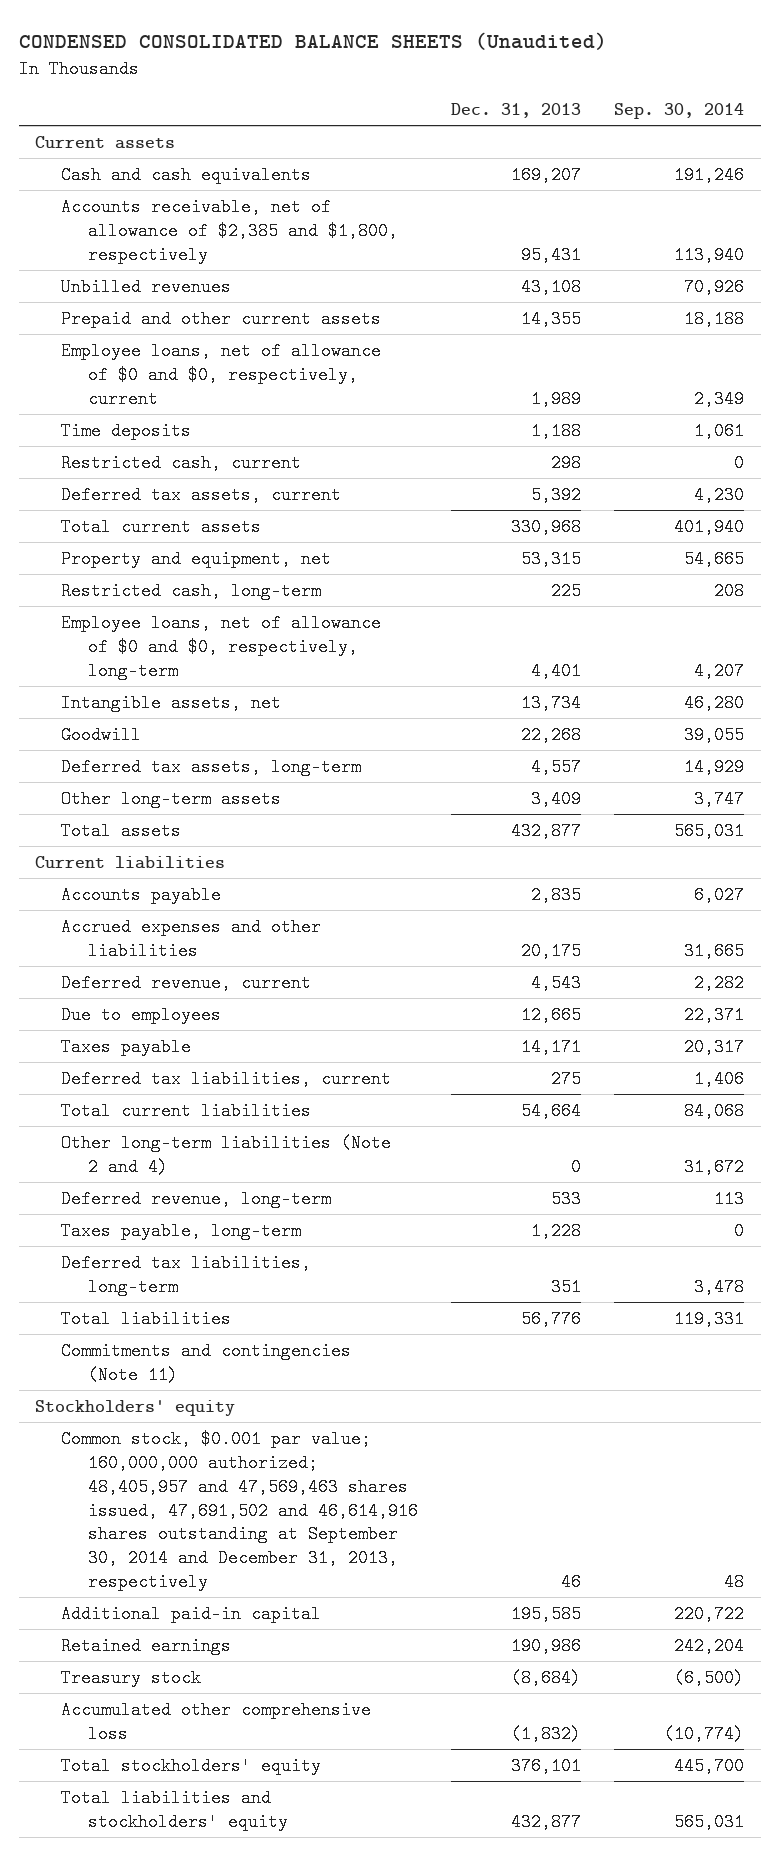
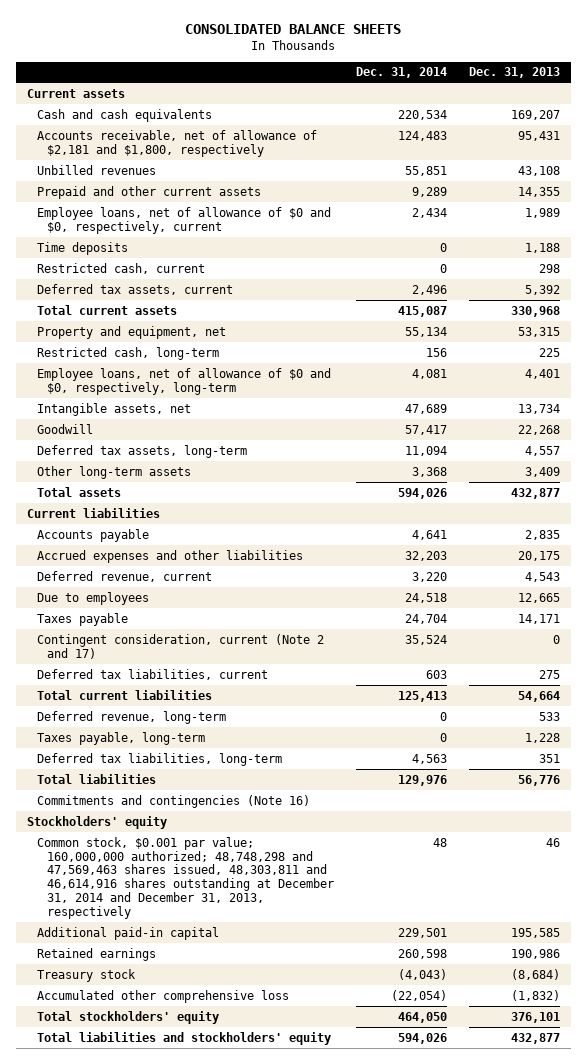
[18,32,607,51] CONDENSED CONSOLIDATED BALANCE SHEETS (Unaudited) -> [185,23,402,34] CONSOLIDATED BALANCE SHEETS
[613,102,744,119] Sep. 30, 2014 -> none
none -> [355,67,447,79] Dec. 31, 2014
[61,197,398,264] Accounts receivable, net of allowance of $2,385 and $1,800, respectively -> [36,129,317,157] Accounts receivable, net of allowance of $2,181 and $1,800, respectively
none -> [36,633,324,659] Contingent consideration, current (Note 2 and 17)
[61,1133,392,1176] Other long-term liabilities (Note 2 and 4) -> none
[61,1341,352,1384] Commitments and contingencies (Note 11) -> [36,794,310,808] Commitments and contingencies (Note 16)
[61,1429,418,1592] Common stock, $0.001 par value; 160,000,000 authorized; 48,405,957 and 47,569,463 shares issued, 47,691,502 and 46,614,916 shares outstanding at September 30, 2014 and December 31, 2013, respectively -> [36,836,334,919] Common stock, $0.001 par value; 160,000,000 authorized; 48,748,298 and 47,569,463 shares issued, 48,303,811 and 46,614,916 shares outstanding at December 31, 2014 and December 31, 2013, respectively

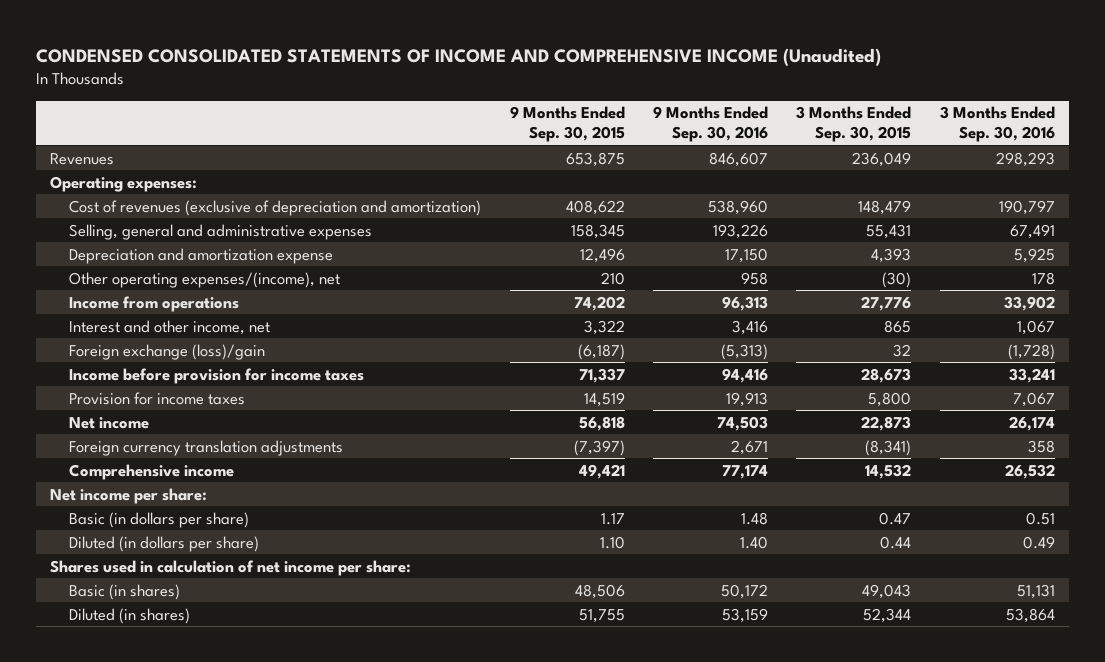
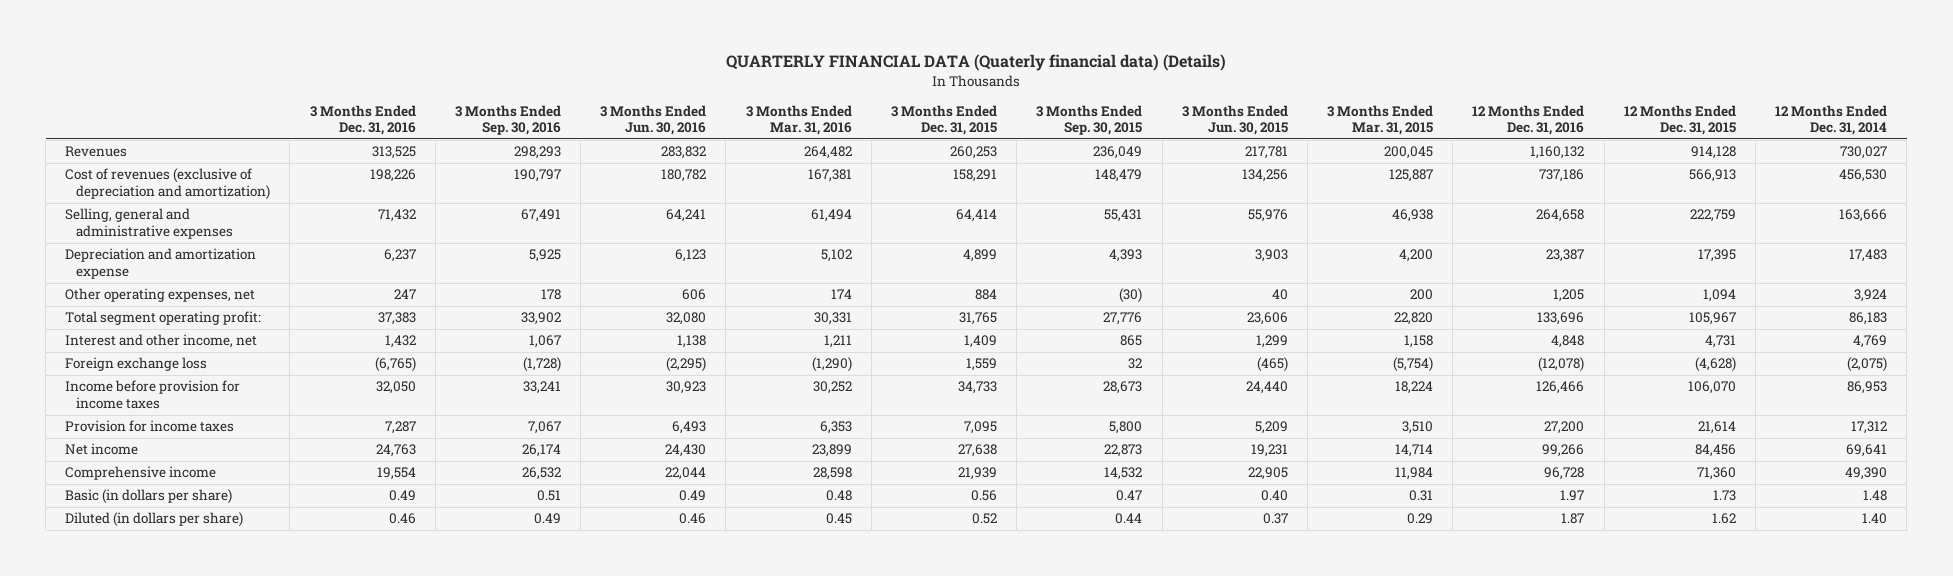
[35,47,881,66] CONDENSED CONSOLIDATED STATEMENTS OF INCOME AND COMPREHENSIVE INCOME (Unaudited) -> [726,53,1227,71] QUARTERLY FINANCIAL DATA (Quaterly financial data) (Details)
[509,106,625,143] 9 Months Ended Sep. 30, 2015 -> none
[652,106,768,143] 9 Months Ended Sep. 30, 2016 -> none
none -> [309,104,416,136] 3 Months Ended Dec. 31, 2016
none -> [600,104,707,136] 3 Months Ended Jun. 30, 2016
none -> [745,104,852,136] 3 Months Ended Mar. 31, 2016
none -> [891,104,998,136] 3 Months Ended Dec. 31, 2015
none -> [1181,104,1288,136] 3 Months Ended Jun. 30, 2015
none -> [1327,104,1434,136] 3 Months Ended Mar. 31, 2015
none -> [1472,104,1585,136] 12 Months Ended Dec. 31, 2016
none -> [1623,104,1736,136] 12 Months Ended Dec. 31, 2015
none -> [1775,104,1888,136] 12 Months Ended Dec. 31, 2014
[49,175,197,192] Operating expenses: -> none
[69,271,341,288] Other operating expenses/(income), net -> [65,288,256,303] Other operating expenses, net
[69,295,240,312] Income from operations -> [65,311,262,326] Total segment operating profit:
[69,343,266,360] Foreign exchange (loss)/gain -> [65,357,208,372] Foreign exchange loss
[69,439,344,456] Foreign currency translation adjustments -> none
[49,487,207,504] Net income per share: -> none
[49,559,411,576] Shares used in calculation of net income per share: -> none
[69,583,181,600] Basic (in shares) -> none
[69,607,191,624] Diluted (in shares) -> none

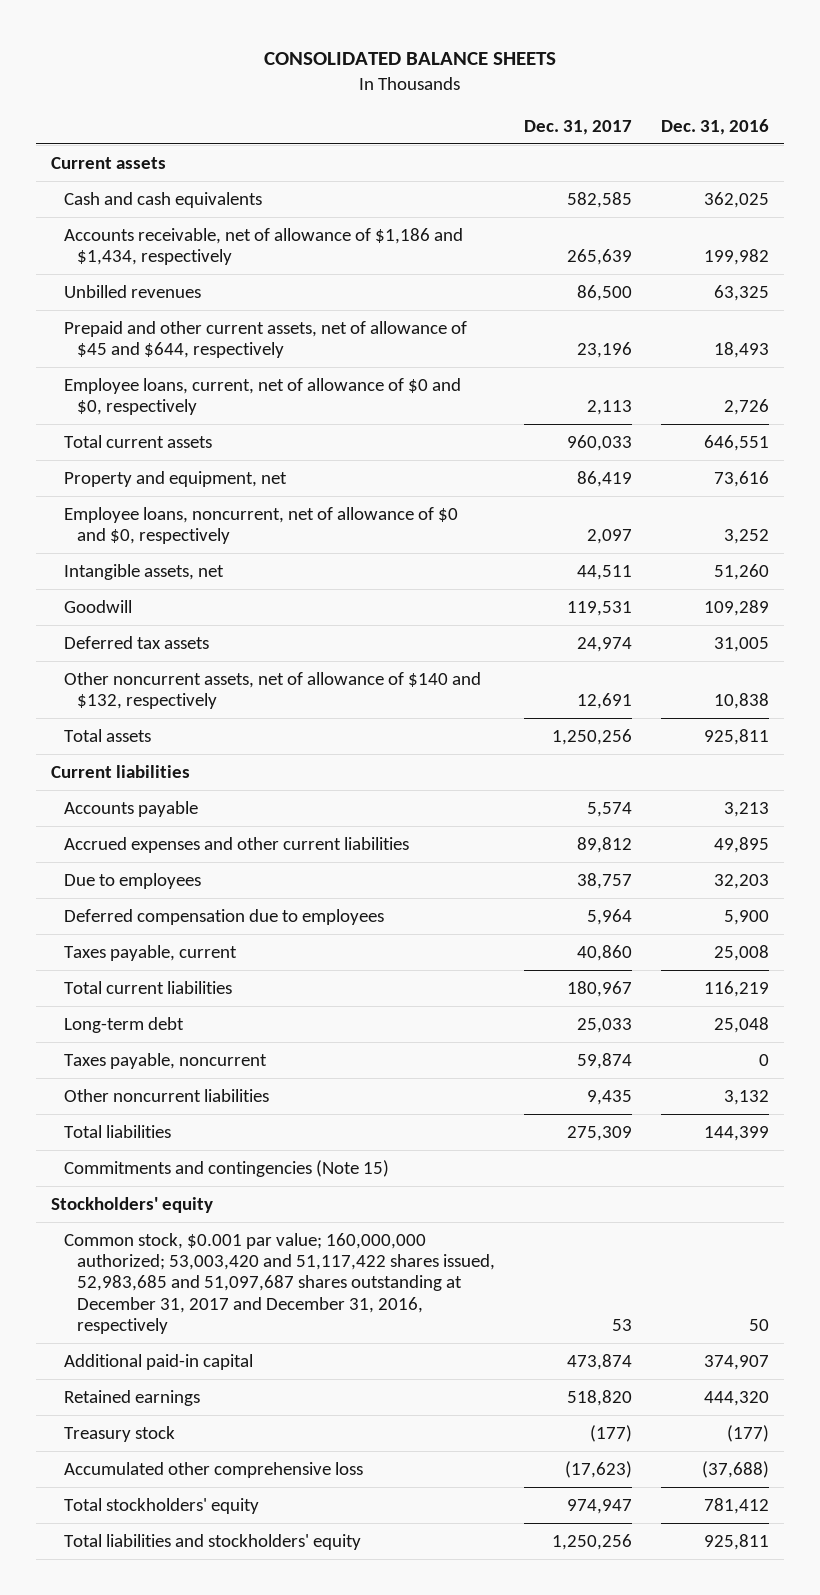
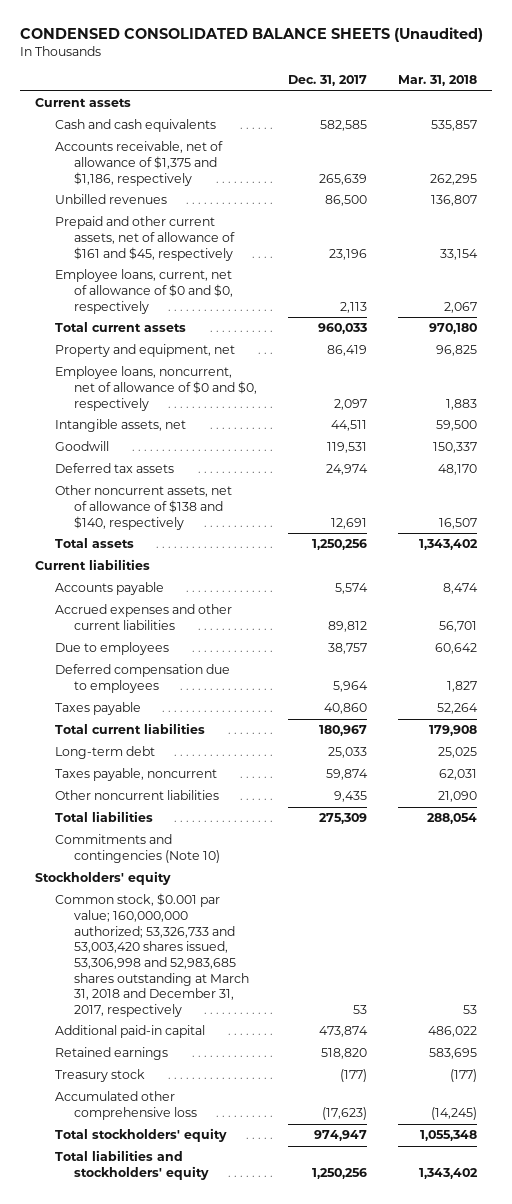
[264,51,557,65] CONSOLIDATED BALANCE SHEETS -> [19,27,483,43] CONDENSED CONSOLIDATED BALANCE SHEETS (Unaudited)
[661,119,770,136] Dec. 31, 2016 -> none
none -> [397,75,477,87] Mar. 31, 2018
[63,227,463,266] Accounts receivable, net of allowance of $1,186 and $1,434, respectively -> [54,141,223,186] Accounts receivable, net of allowance of $1,375 and $1,186, respectively
[63,320,467,359] Prepaid and other current assets, net of allowance of $45 and $644, respectively -> [54,216,236,261] Prepaid and other current assets, net of allowance of $161 and $45, respectively
[63,671,481,710] Other noncurrent assets, net of allowance of $140 and $132, respectively -> [54,485,232,530] Other noncurrent assets, net of allowance of $138 and $140, respectively
[63,944,237,961] Taxes payable, current -> [54,702,141,716] Taxes payable
[63,1159,389,1177] Commitments and contingencies (Note 15) -> [54,834,221,864] Commitments and contingencies (Note 10)
[63,1232,495,1334] Common stock, $0.001 par value; 160,000,000 authorized; 53,003,420 and 51,117,422 shares issued, 52,983,685 and 51,097,687 shares outstanding at December 31, 2017 and December 31, 2016, respectively -> [54,893,250,1017] Common stock, $0.001 par value; 160,000,000 authorized; 53,326,733 and 53,003,420 shares issued, 53,306,998 and 52,983,685 shares outstanding at March 31, 2018 and December 31, 2017, respectively

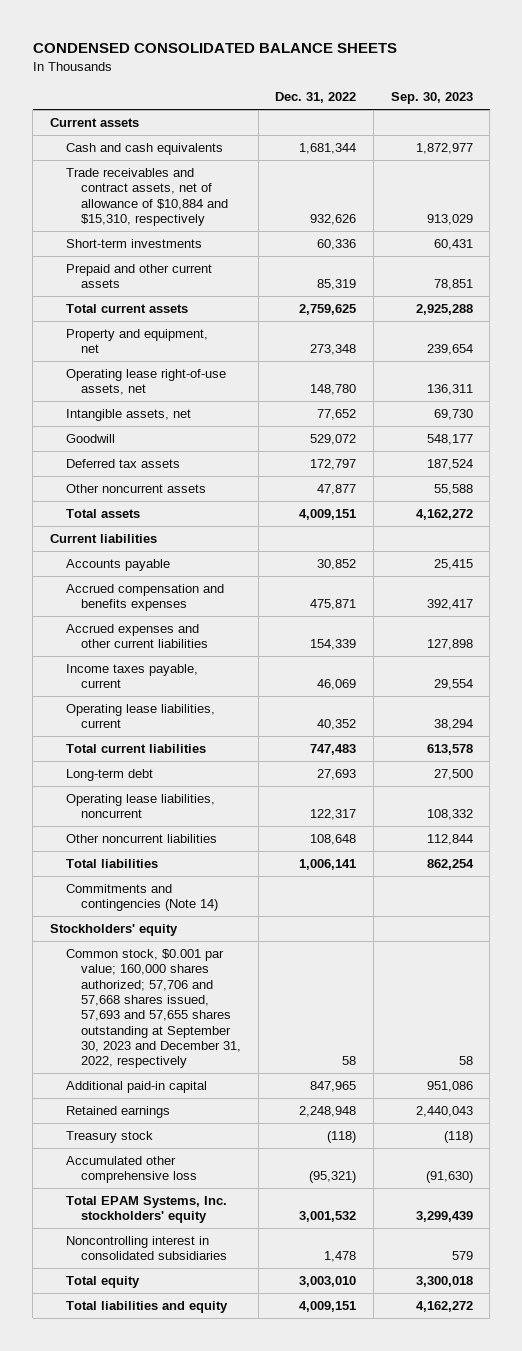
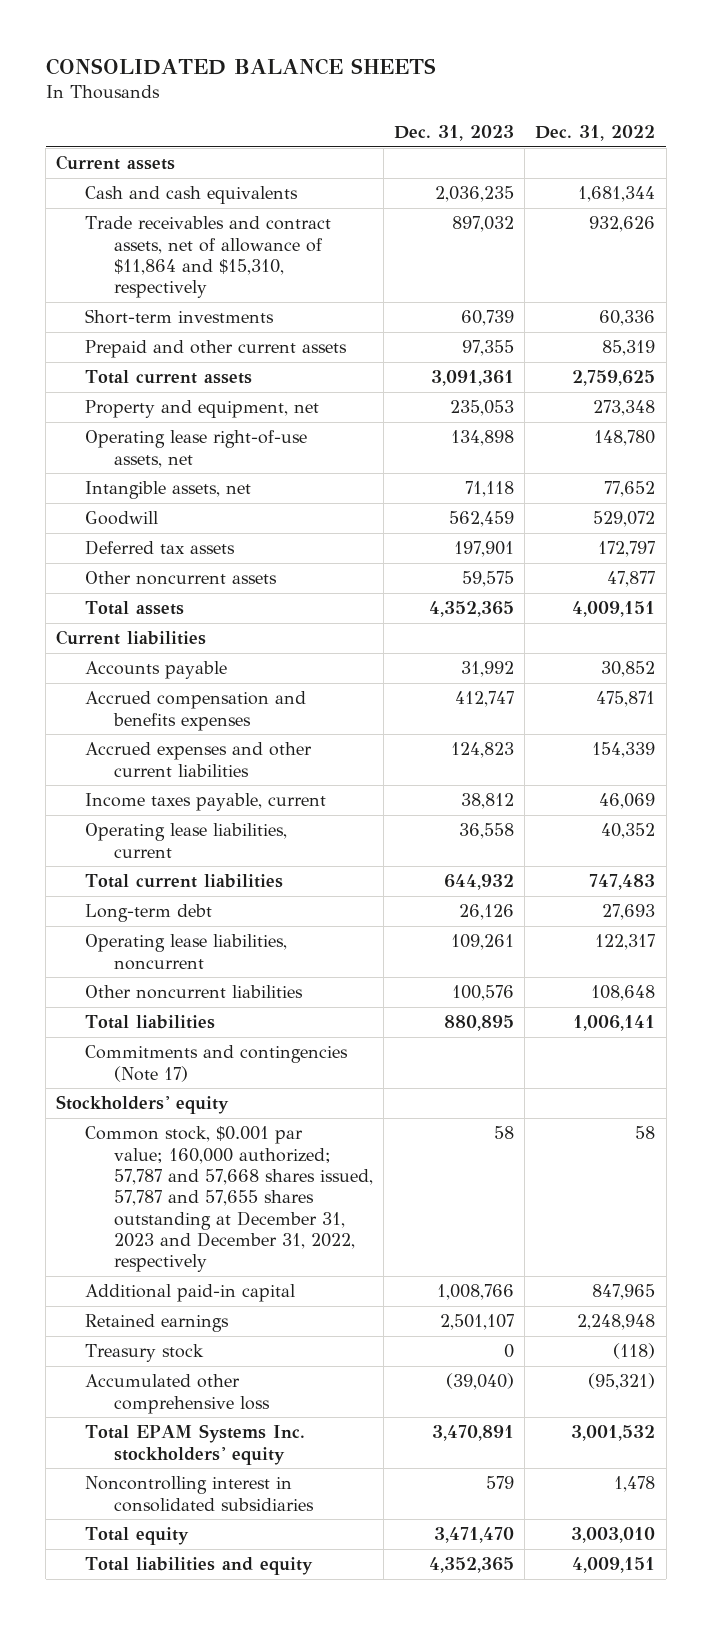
[32,43,397,54] CONDENSED CONSOLIDATED BALANCE SHEETS -> [45,57,436,75] CONSOLIDATED BALANCE SHEETS
[390,92,473,105] Sep. 30, 2023 -> none
none -> [393,124,514,141] Dec. 31, 2023
[65,167,229,226] Trade receivables and contract assets, net of allowance of $10,884 and $15,310, respectively -> [85,216,332,299] Trade receivables and contract assets, net of allowance of $11,864 and $15,310, respectively
[65,883,219,912] Commitments and contingencies (Note 14) -> [85,1045,349,1082] Commitments and contingencies (Note 17)
[65,948,242,1069] Common stock, $0.001 par value; 160,000 shares authorized; 57,706 and 57,668 shares issued, 57,693 and 57,655 shares outstanding at September 30, 2023 and December 31, 2022, respectively -> [85,1126,373,1273] Common stock, $0.001 par value; 160,000 authorized; 57,787 and 57,668 shares issued, 57,787 and 57,655 shares outstanding at December 31, 2023 and December 31, 2022, respectively
[65,1195,227,1224] Total EPAM Systems, Inc. stockholders' equity -> [85,1424,306,1465] Total EPAM Systems Inc. stockholders' equity

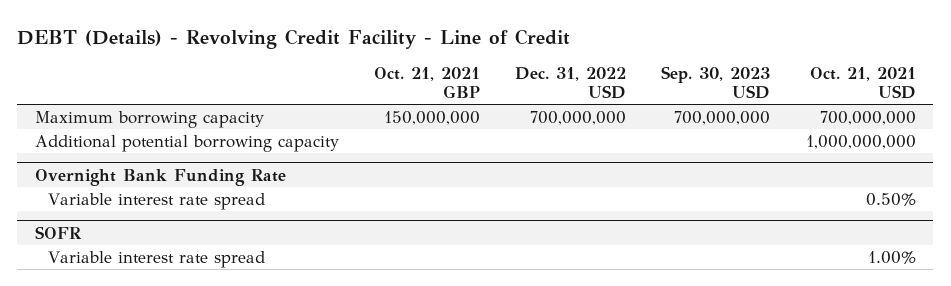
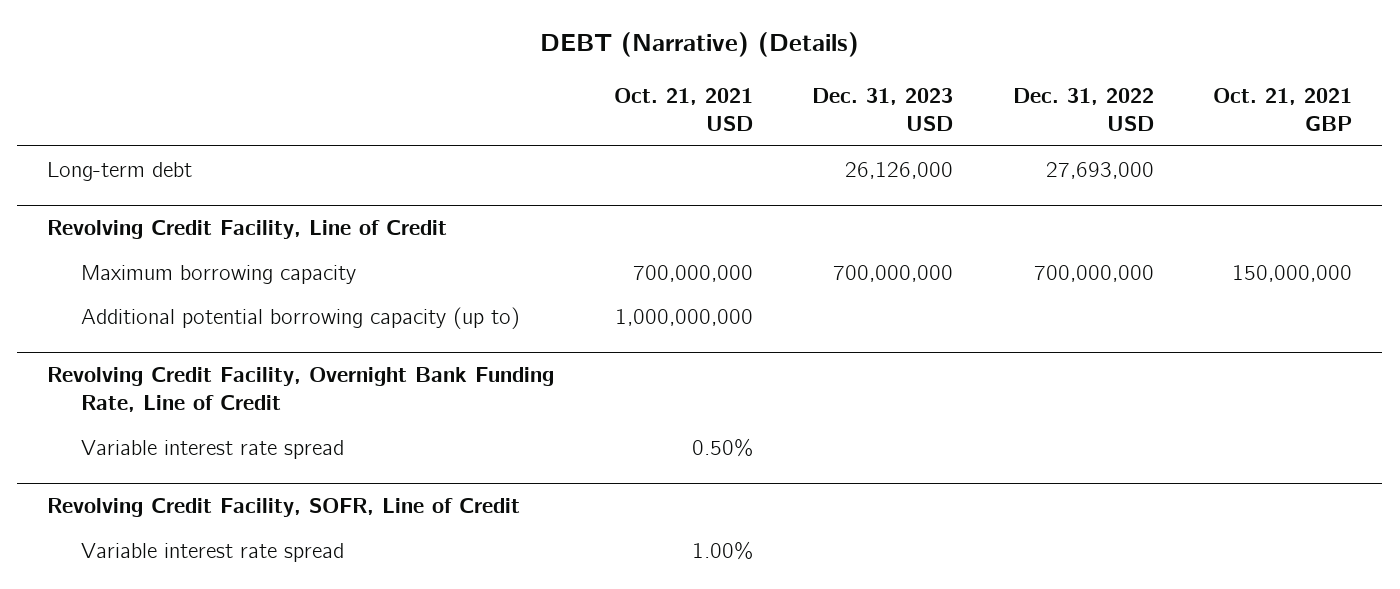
[17,28,571,49] DEBT (Details) - Revolving Credit Facility - Line of Credit -> [539,32,859,58] DEBT (Narrative) (Details)
[661,65,771,100] Sep. 30, 2023 USD -> none
none -> [812,87,954,131] Dec. 31, 2023 USD
none -> [47,161,193,181] Long-term debt
none -> [47,219,448,239] Revolving Credit Facility, Line of Credit
[35,168,287,186] Overnight Bank Funding Rate -> none
[35,134,340,152] Additional potential borrowing capacity -> [81,306,521,329] Additional potential borrowing capacity (up to)
none -> [47,366,555,413] Revolving Credit Facility, Overnight Bank Funding Rate, Line of Credit
[35,225,83,239] SOFR -> none
none -> [47,497,521,517] Revolving Credit Facility, SOFR, Line of Credit

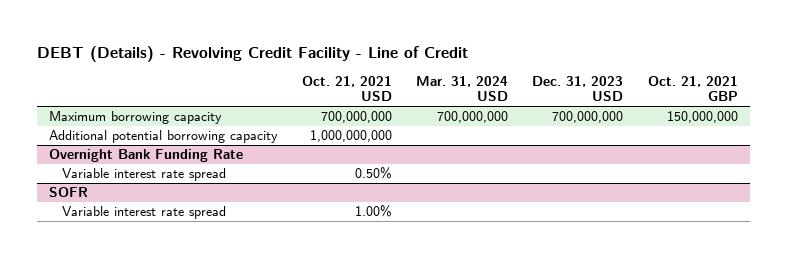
[539,32,859,58] DEBT (Narrative) (Details) -> [37,46,469,63] DEBT (Details) - Revolving Credit Facility - Line of Credit
[1012,87,1154,131] Dec. 31, 2022 USD -> none
none -> [415,75,508,102] Mar. 31, 2024 USD
[47,161,193,181] Long-term debt -> none
[47,219,448,239] Revolving Credit Facility, Line of Credit -> none
[47,366,555,413] Revolving Credit Facility, Overnight Bank Funding Rate, Line of Credit -> none
[81,306,521,329] Additional potential borrowing capacity (up to) -> [49,130,279,144] Additional potential borrowing capacity
none -> [49,149,244,163] Overnight Bank Funding Rate
[47,497,521,517] Revolving Credit Facility, SOFR, Line of Credit -> none
none -> [49,187,89,198] SOFR

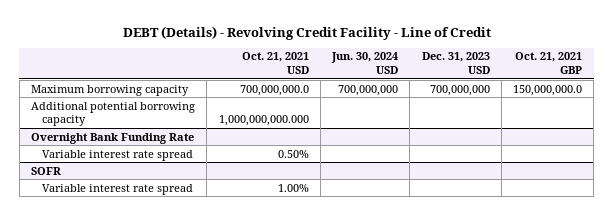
[415,75,508,102] Mar. 31, 2024 USD -> none
none -> [331,52,399,75] Jun. 30, 2024 USD
[320,111,392,124] 700,000,000 -> [239,84,309,96] 700,000,000.0
[666,111,738,124] 150,000,000 -> [513,84,583,96] 150,000,000.0
[309,130,392,143] 1,000,000,000 -> [218,115,309,127] 1,000,000,000.000

